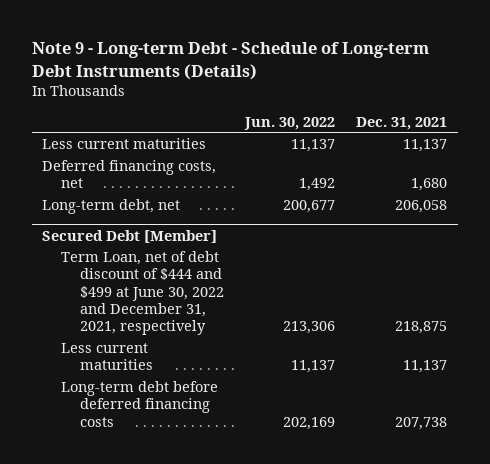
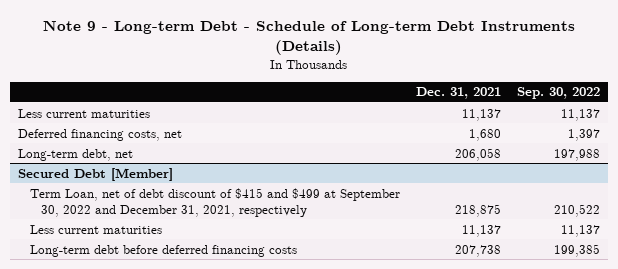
[244,116,336,130] Jun. 30, 2022 -> none
none -> [516,87,600,100] Sep. 30, 2022
[61,250,224,336] Term Loan, net of debt discount of $444 and $499 at June 30, 2022 and December 31, 2021, respectively -> [29,187,400,217] Term Loan, net of debt discount of $415 and $499 at September 30, 2022 and December 31, 2021, respectively

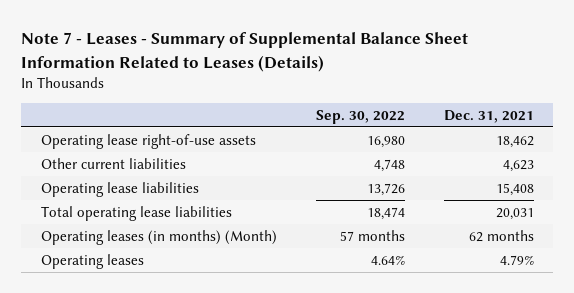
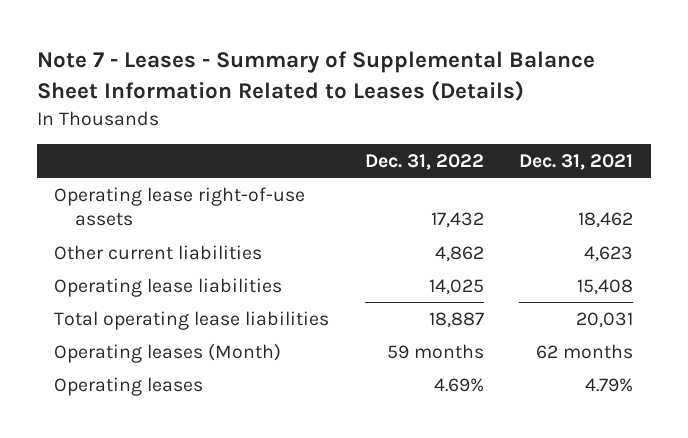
[315,109,405,124] Sep. 30, 2022 -> none
none -> [364,153,484,170] Dec. 31, 2022
[40,229,277,245] Operating leases (in months) (Month) -> [54,342,282,363] Operating leases (Month)

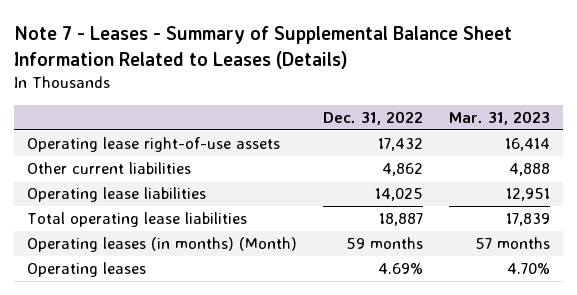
[519,153,634,170] Dec. 31, 2021 -> none
none -> [449,110,551,125] Mar. 31, 2023
[54,342,282,363] Operating leases (Month) -> [27,237,298,253] Operating leases (in months) (Month)

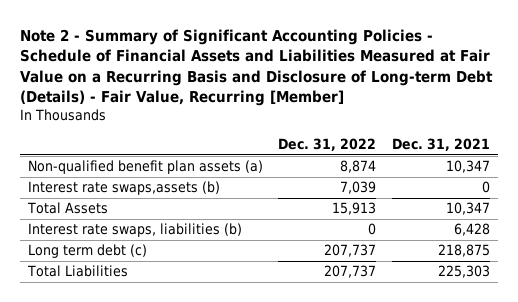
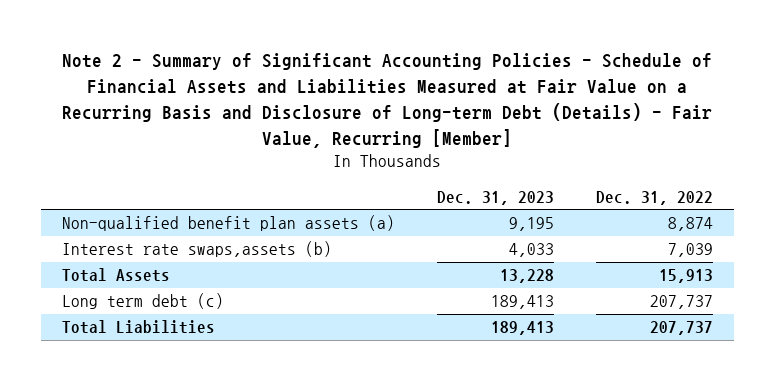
[391,138,490,152] Dec. 31, 2021 -> none
none -> [436,190,554,205] Dec. 31, 2023
[27,223,242,238] Interest rate swaps, liabilities (b) -> none

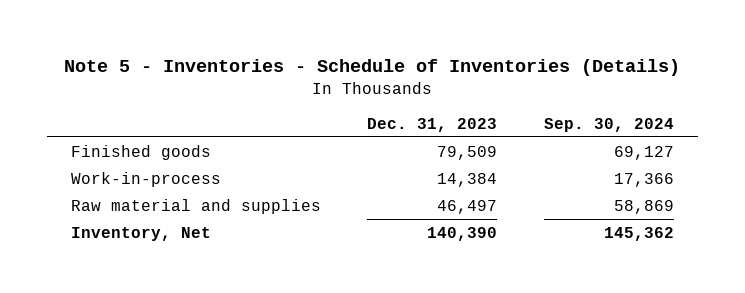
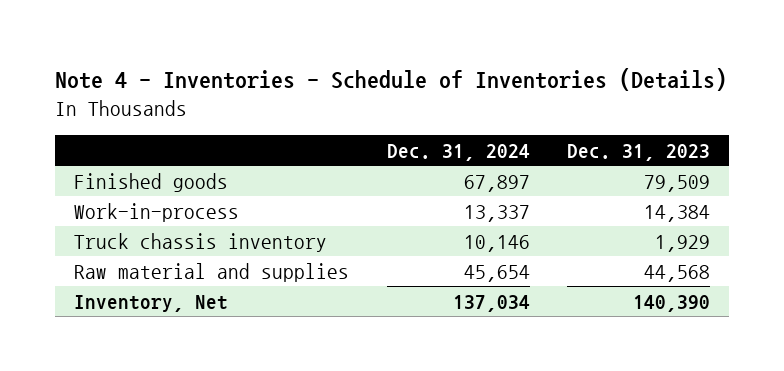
[64,59,681,77] Note 5 - Inventories - Schedule of Inventories (Details) -> [55,68,728,92] Note 4 - Inventories - Schedule of Inventories (Details)
[544,117,675,132] Sep. 30, 2024 -> none
none -> [386,143,530,161] Dec. 31, 2024
none -> [74,232,328,252] Truck chassis inventory
[437,199,498,214] 46,497 -> [644,264,711,282] 44,568

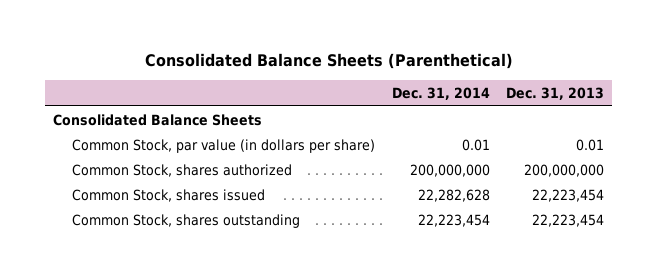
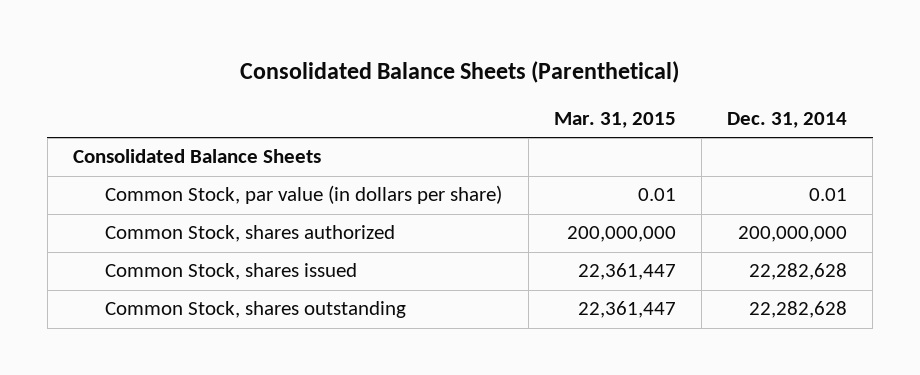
[505,86,604,100] Dec. 31, 2013 -> none
none -> [553,112,676,129] Mar. 31, 2015
[417,213,490,227] 22,223,454 -> [749,301,848,319] 22,282,628

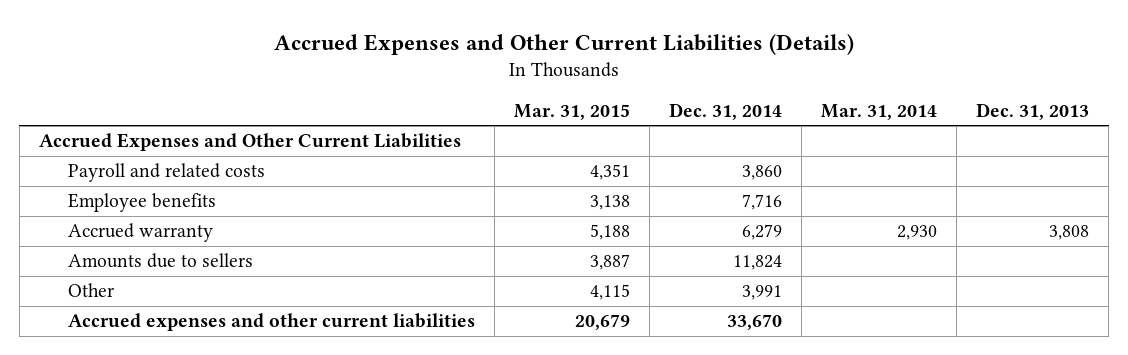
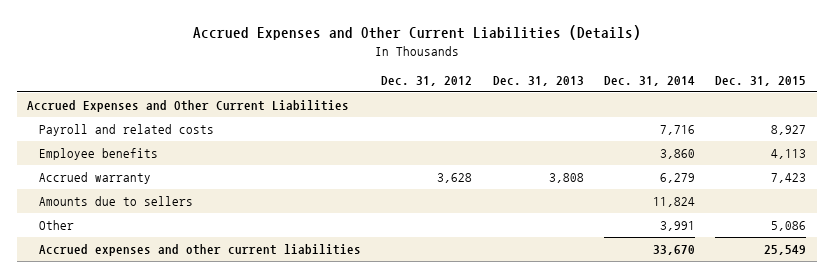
[514,103,631,120] Mar. 31, 2015 -> none
[821,103,938,120] Mar. 31, 2014 -> none
none -> [381,76,473,87] Dec. 31, 2012
none -> [715,76,807,87] Dec. 31, 2015
[742,165,783,181] 3,860 -> [660,125,696,136] 7,716
[742,194,783,211] 7,716 -> [660,149,696,160] 3,860

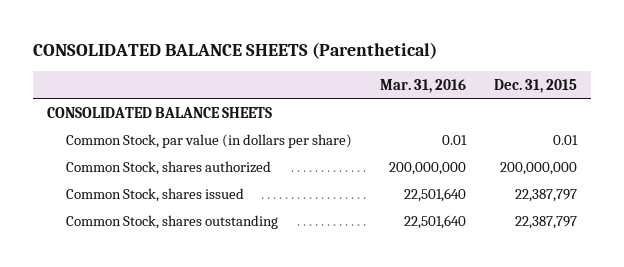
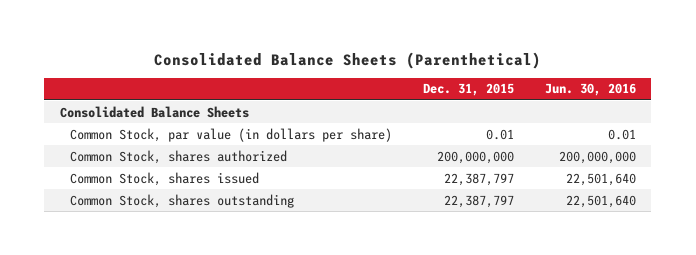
[32,42,437,60] CONSOLIDATED BALANCE SHEETS (Parenthetical) -> [153,51,541,69] Consolidated Balance Sheets (Parenthetical)
[379,78,466,93] Mar. 31, 2016 -> none
none -> [544,83,636,97] Jun. 30, 2016
[46,106,272,118] CONSOLIDATED BALANCE SHEETS -> [59,105,249,118] Consolidated Balance Sheets

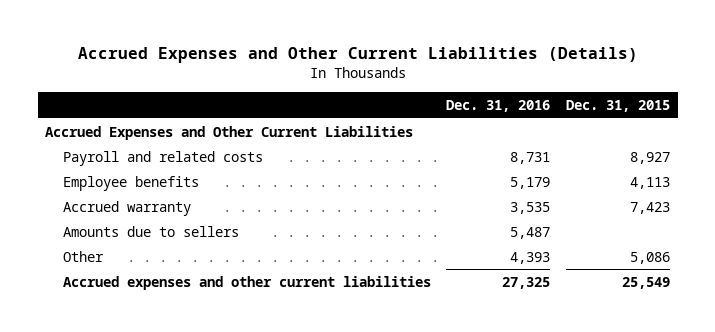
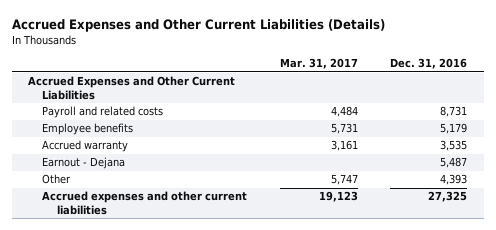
[566,100,671,113] Dec. 31, 2015 -> none
none -> [279,58,358,70] Mar. 31, 2017
[62,225,239,237] Amounts due to sellers -> [42,157,126,170] Earnout - Dejana

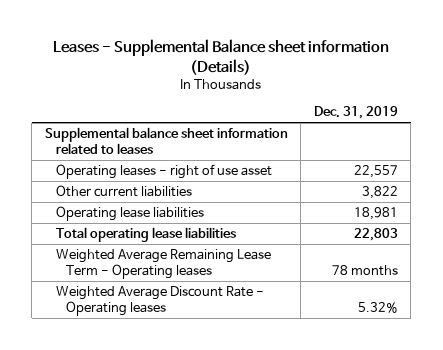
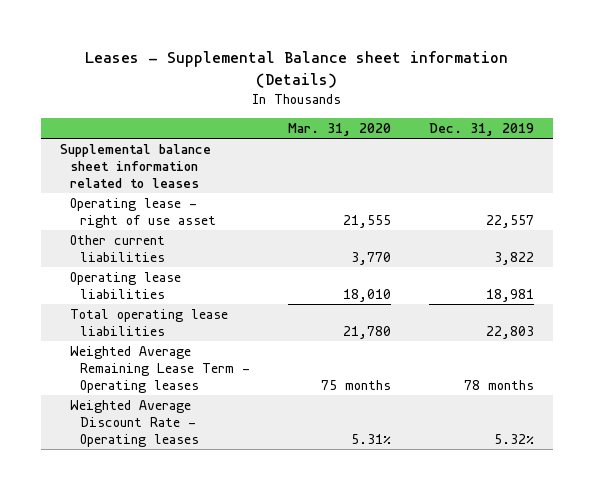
none -> [288,123,392,137] Mar. 31, 2020
[55,163,272,179] Operating leases - right of use asset -> [70,198,217,229] Operating lease - right of use asset

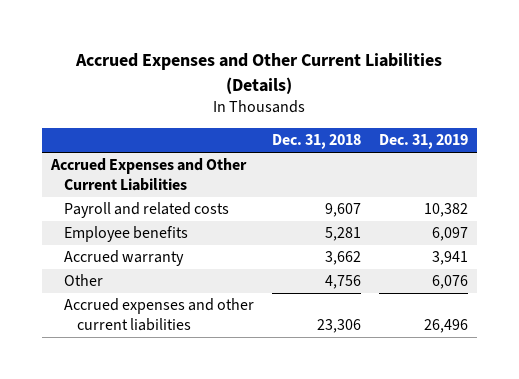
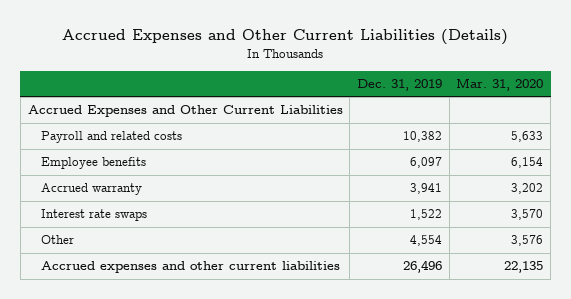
[271,134,361,150] Dec. 31, 2018 -> none
none -> [456,78,544,92] Mar. 31, 2020
none -> [41,209,148,222] Interest rate swaps
[431,275,468,290] 6,076 -> [409,235,442,247] 4,554

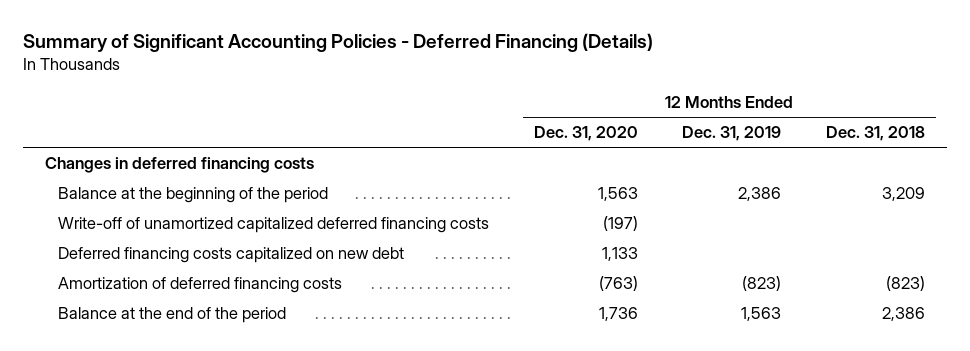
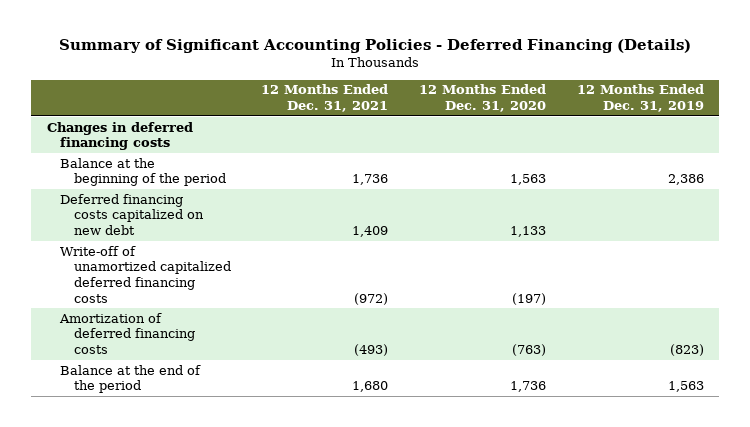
[825,126,925,142] Dec. 31, 2018 -> none
none -> [261,84,389,113] 12 Months Ended Dec. 31, 2021
[58,217,490,234] Write-off of unamortized capitalized deferred financing costs -> [60,245,231,303] Write-off of unamortized capitalized deferred financing costs

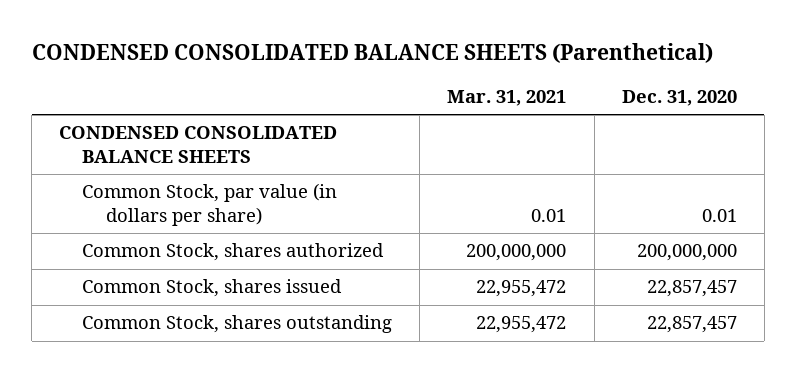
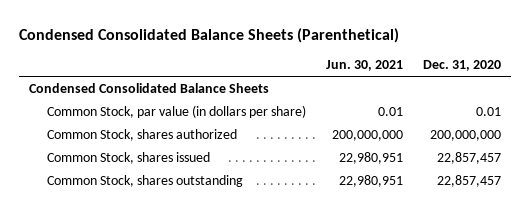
[31,43,713,64] CONDENSED CONSOLIDATED BALANCE SHEETS (Parenthetical) -> [18,27,399,43] Condensed Consolidated Balance Sheets (Parenthetical)
[447,90,567,107] Mar. 31, 2021 -> none
none -> [326,60,404,72] Jun. 30, 2021
[59,126,338,163] CONDENSED CONSOLIDATED BALANCE SHEETS -> [28,82,269,93] Condensed Consolidated Balance Sheets

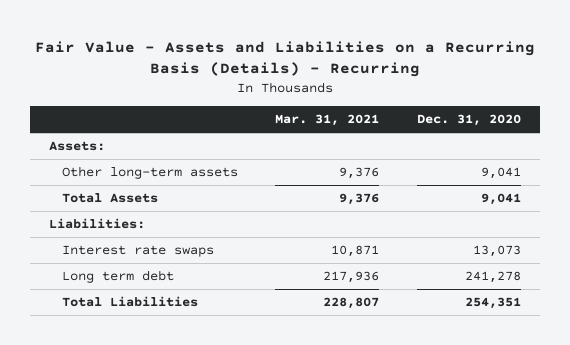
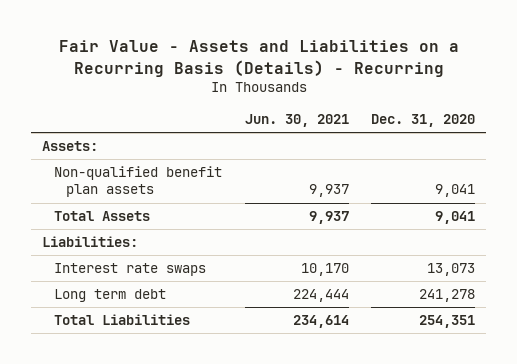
[275,114,380,127] Mar. 31, 2021 -> none
none -> [244,114,349,128] Jun. 30, 2021
[61,166,238,180] Other long-term assets -> [54,166,223,198] Non-qualified benefit plan assets

